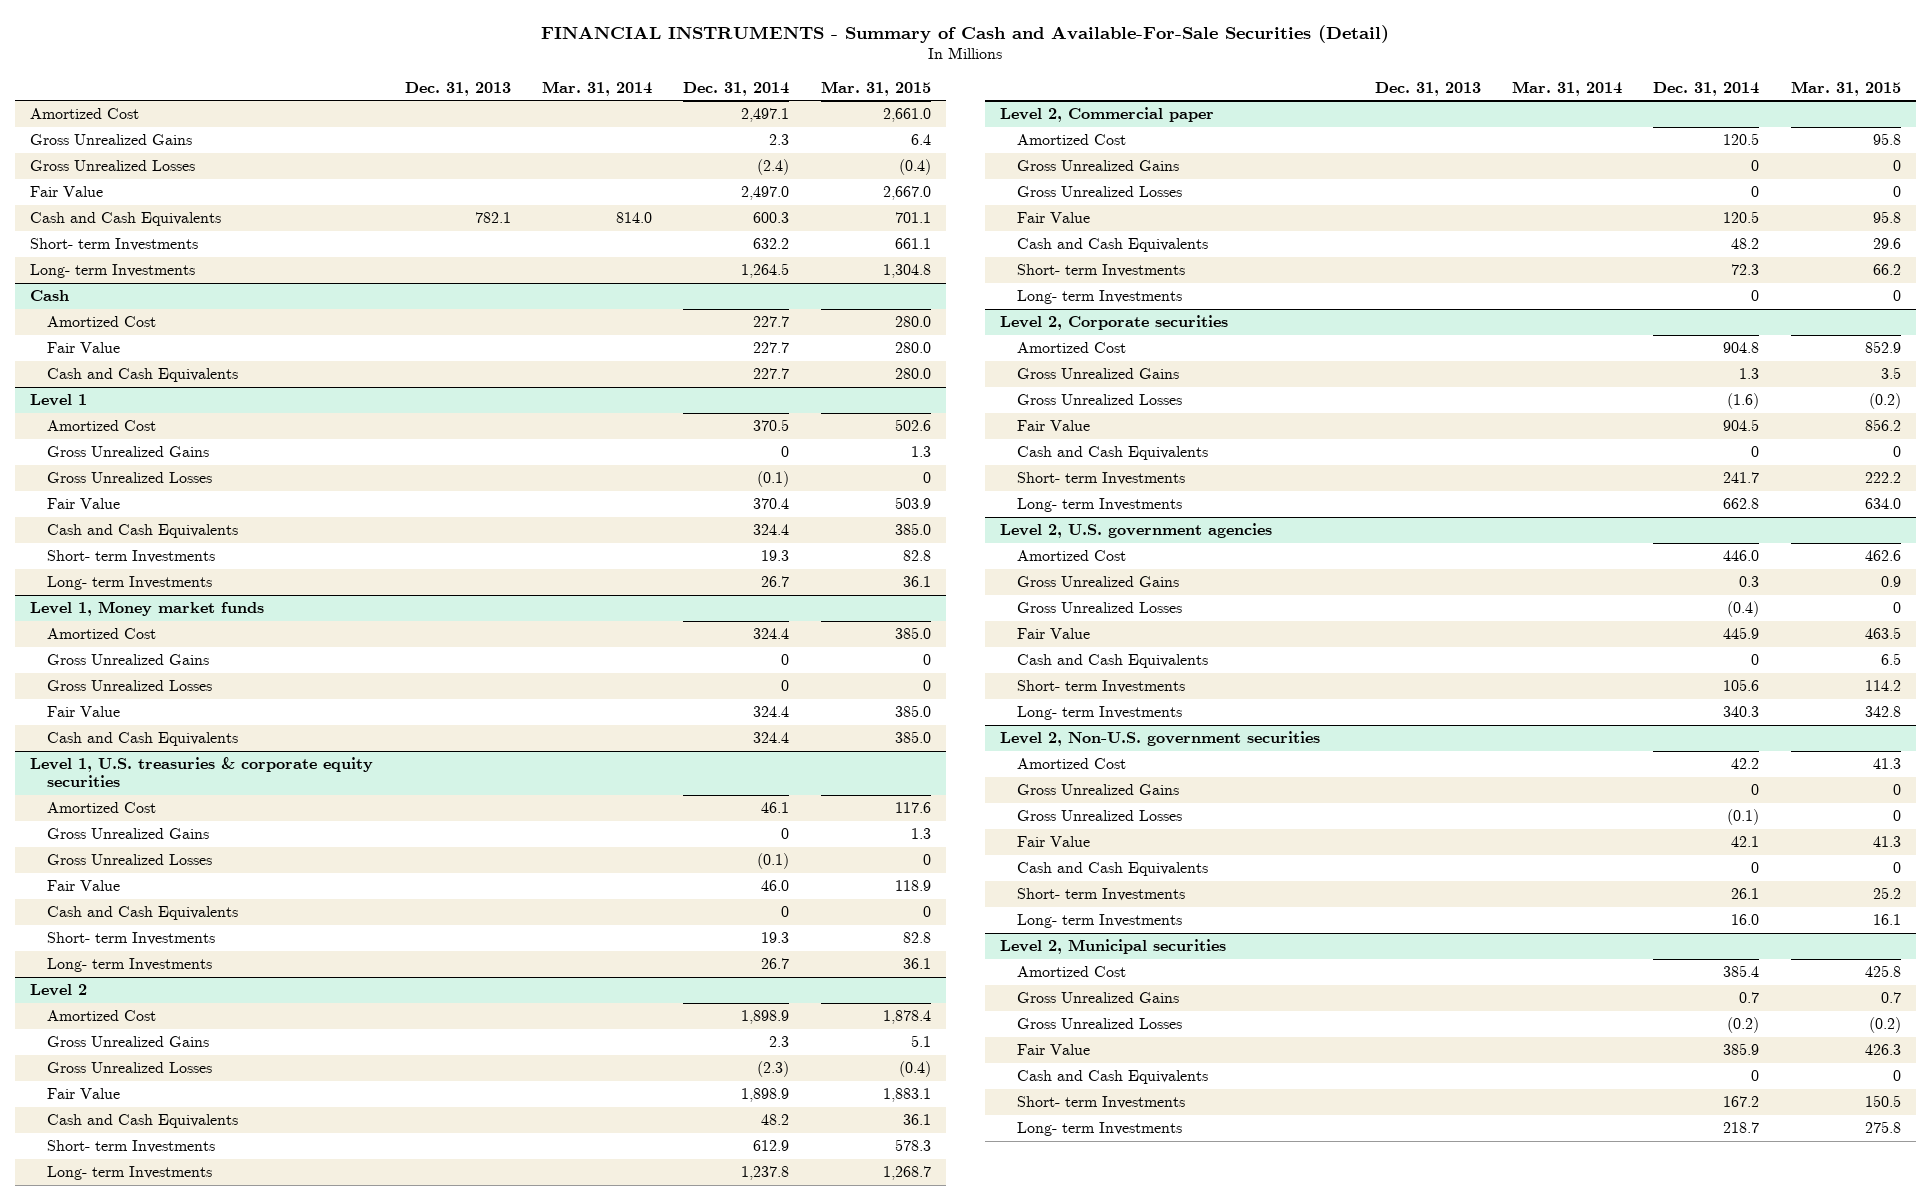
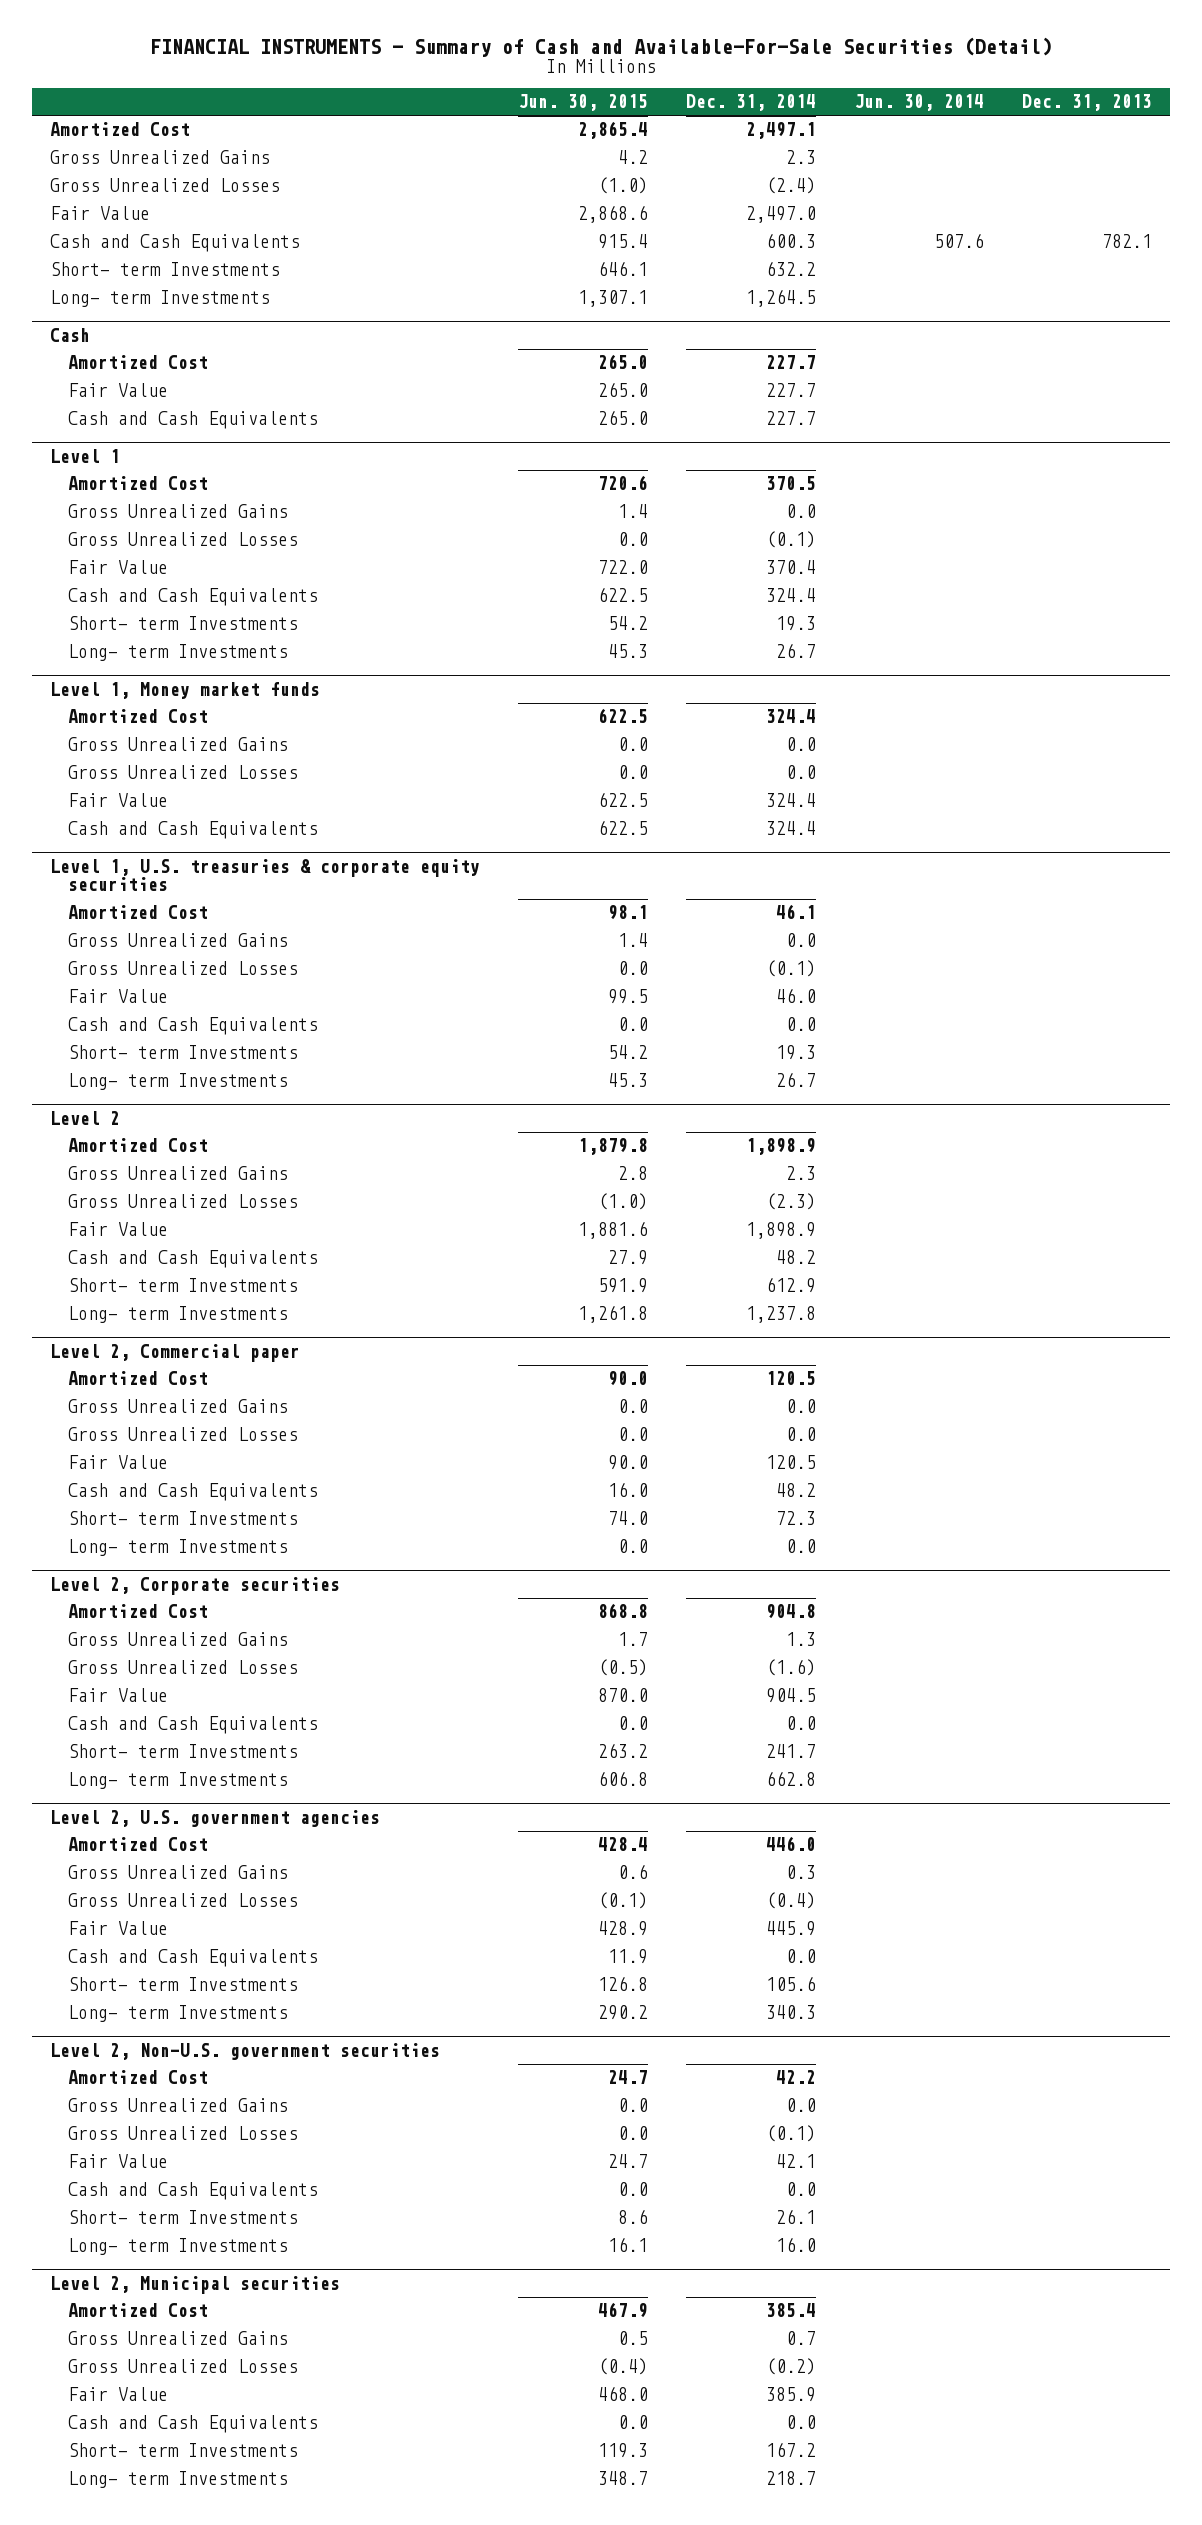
[541,80,652,96] Mar. 31, 2014 -> none
[820,80,931,96] Mar. 31, 2015 -> none
none -> [518,94,649,112] Jun. 30, 2015
none -> [853,94,984,112] Jun. 30, 2014
[781,446,790,458] 0 -> [785,504,816,519] 0.0
[781,654,790,666] 0 -> [785,737,816,752] 0.0
[781,680,790,692] 0 -> [785,765,816,780] 0.0
[781,828,790,840] 0 -> [785,933,816,948] 0.0
[781,906,790,918] 0 -> [785,1017,816,1032] 0.0
[1751,160,1760,172] 0 -> [785,1399,816,1414] 0.0
[1751,186,1760,198] 0 -> [785,1427,816,1442] 0.0
[1751,290,1760,302] 0 -> [785,1539,816,1554] 0.0
[1751,446,1760,458] 0 -> [785,1716,816,1731] 0.0
[1751,654,1760,666] 0 -> [785,1949,816,1964] 0.0
[1751,784,1760,796] 0 -> [785,2098,816,2113] 0.0
[1751,862,1760,874] 0 -> [785,2182,816,2197] 0.0
[1751,1070,1760,1082] 0 -> [785,2415,816,2430] 0.0

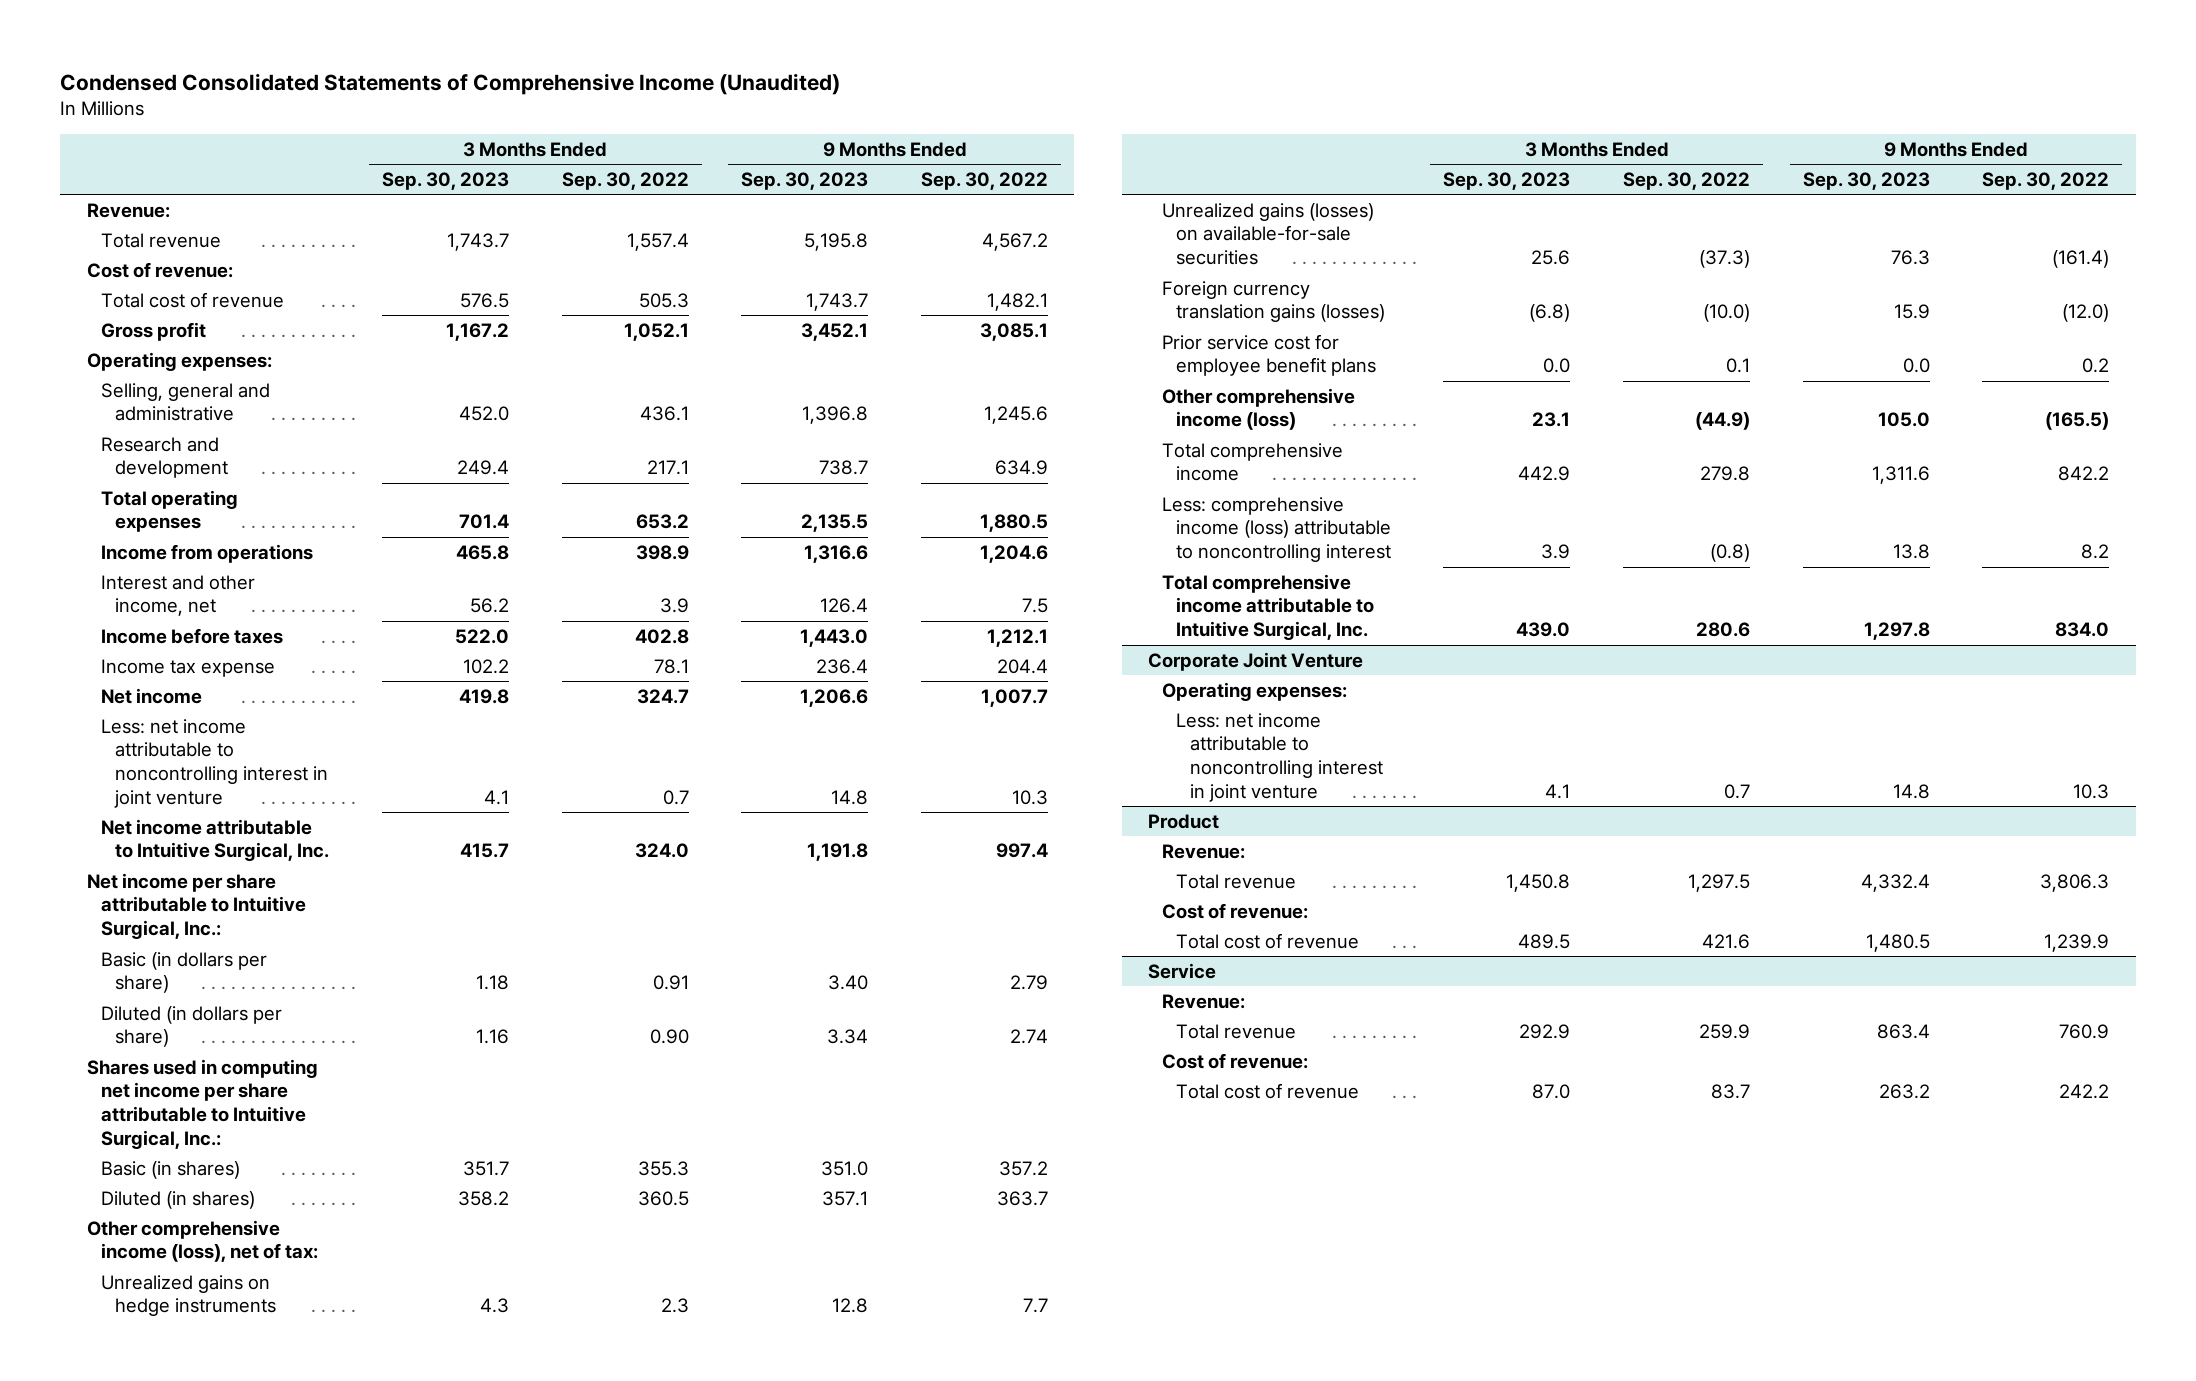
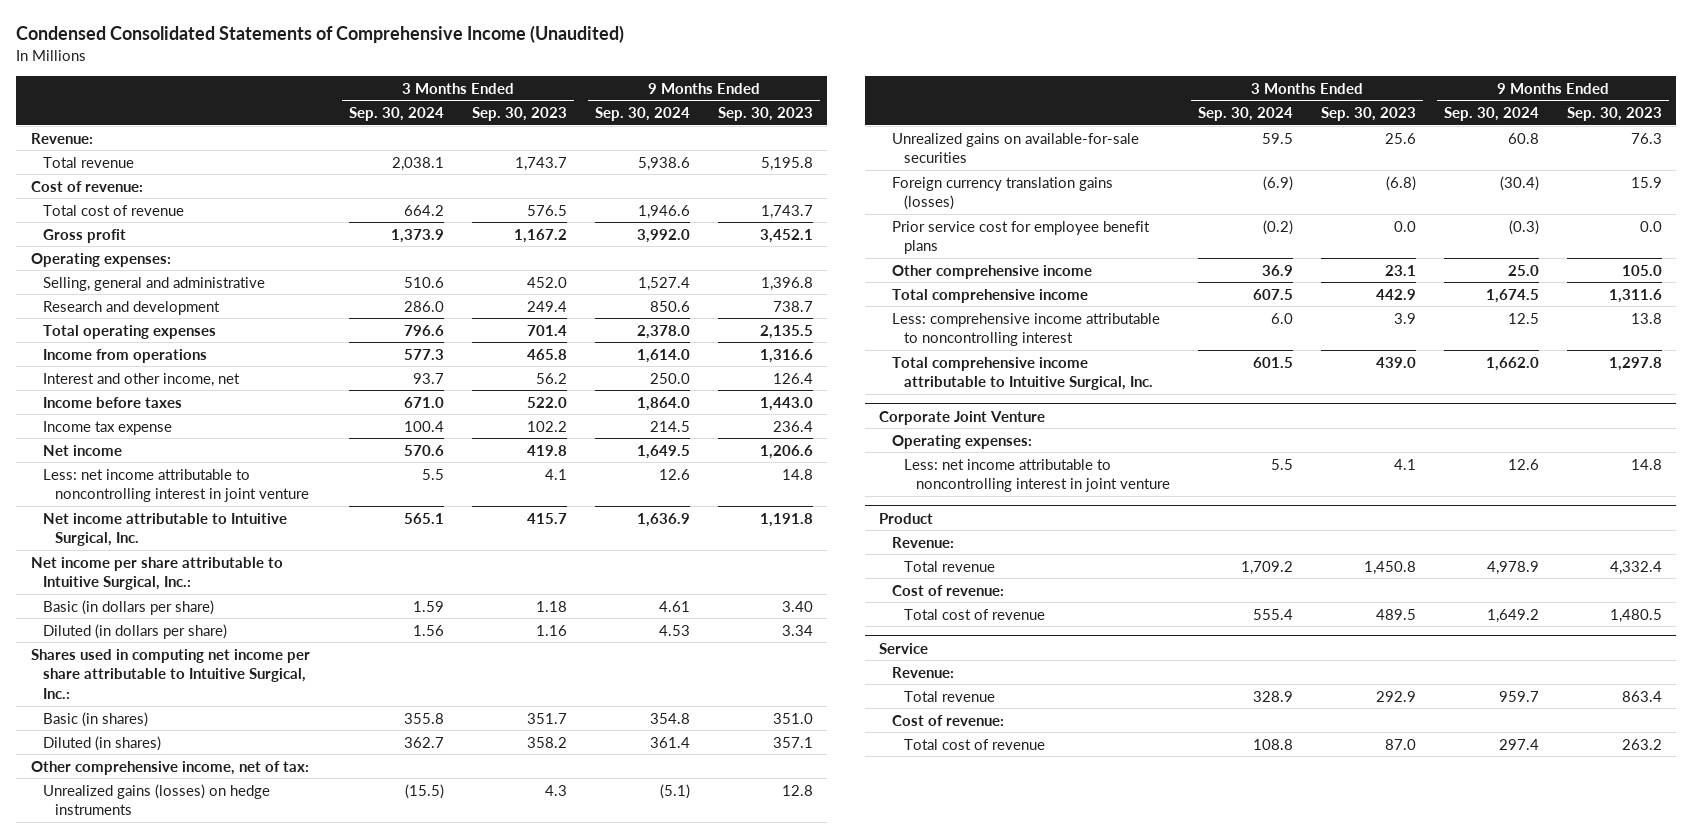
[561,171,689,190] Sep. 30, 2022 -> none
[921,171,1049,190] Sep. 30, 2022 -> none
none -> [348,107,444,122] Sep. 30, 2024
none -> [595,107,691,122] Sep. 30, 2024
[86,1219,318,1263] Other comprehensive income (loss), net of tax: -> [30,760,309,775] Other comprehensive income, net of tax:
[100,1274,276,1317] Unrealized gains on hedge instruments -> [42,783,270,816] Unrealized gains (losses) on hedge instruments
[1161,202,1374,266] Unrealized gains (losses) on available-for-sale securities -> [891,132,1139,164] Unrealized gains on available-for-sale securities
[1161,387,1355,431] Other comprehensive income (loss) -> [891,264,1092,279] Other comprehensive income
[1161,496,1391,563] Less: comprehensive income (loss) attributable to noncontrolling interest -> [891,312,1160,347] Less: comprehensive income attributable to noncontrolling interest

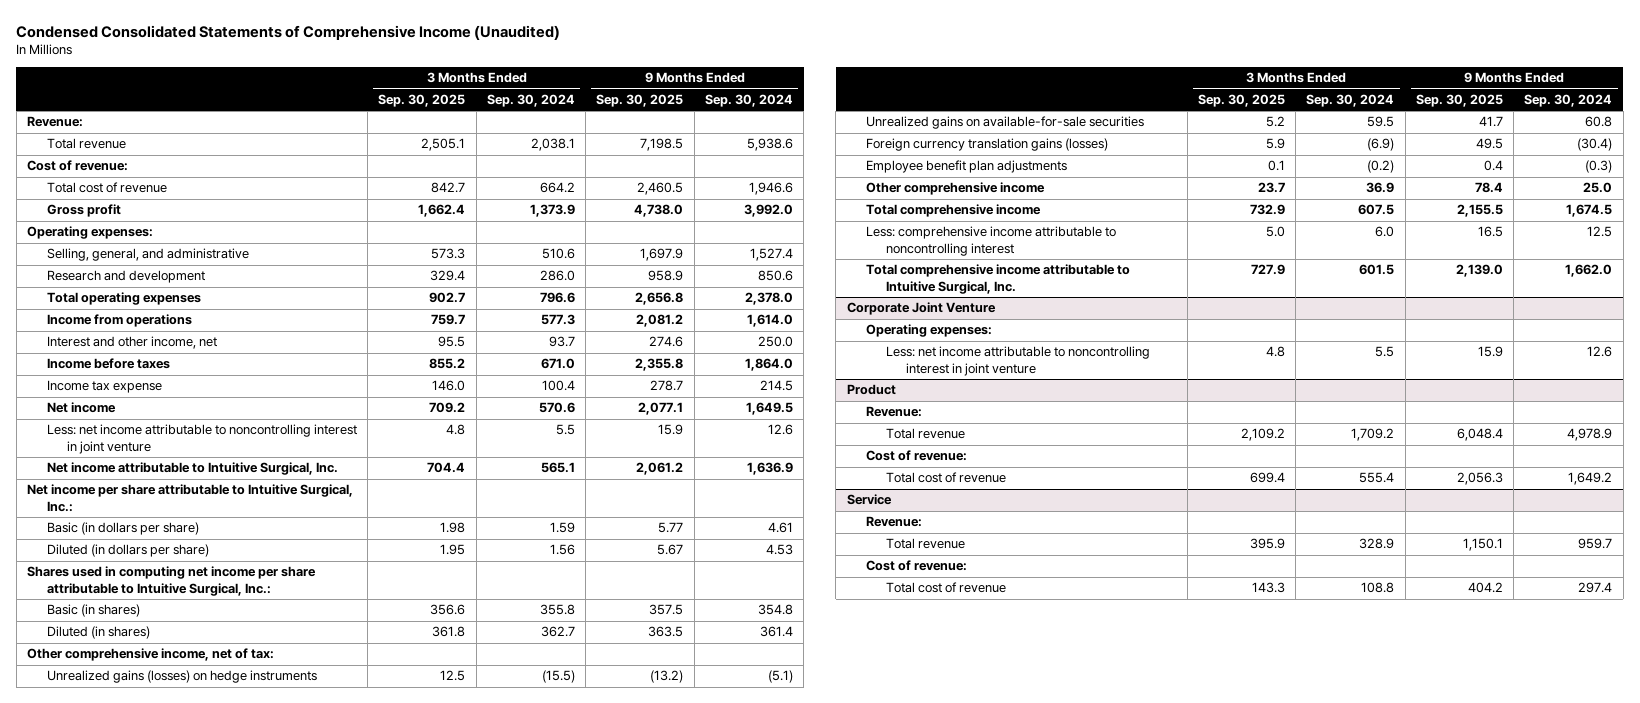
[471,107,567,122] Sep. 30, 2023 -> none
[718,107,814,122] Sep. 30, 2023 -> none
none -> [378,93,466,107] Sep. 30, 2025
none -> [596,93,684,107] Sep. 30, 2025
[42,276,265,291] Selling, general and administrative -> [46,248,249,262] Selling, general, and administrative
[891,220,1150,255] Prior service cost for employee benefit plans -> [866,160,1068,174] Employee benefit plan adjustments

